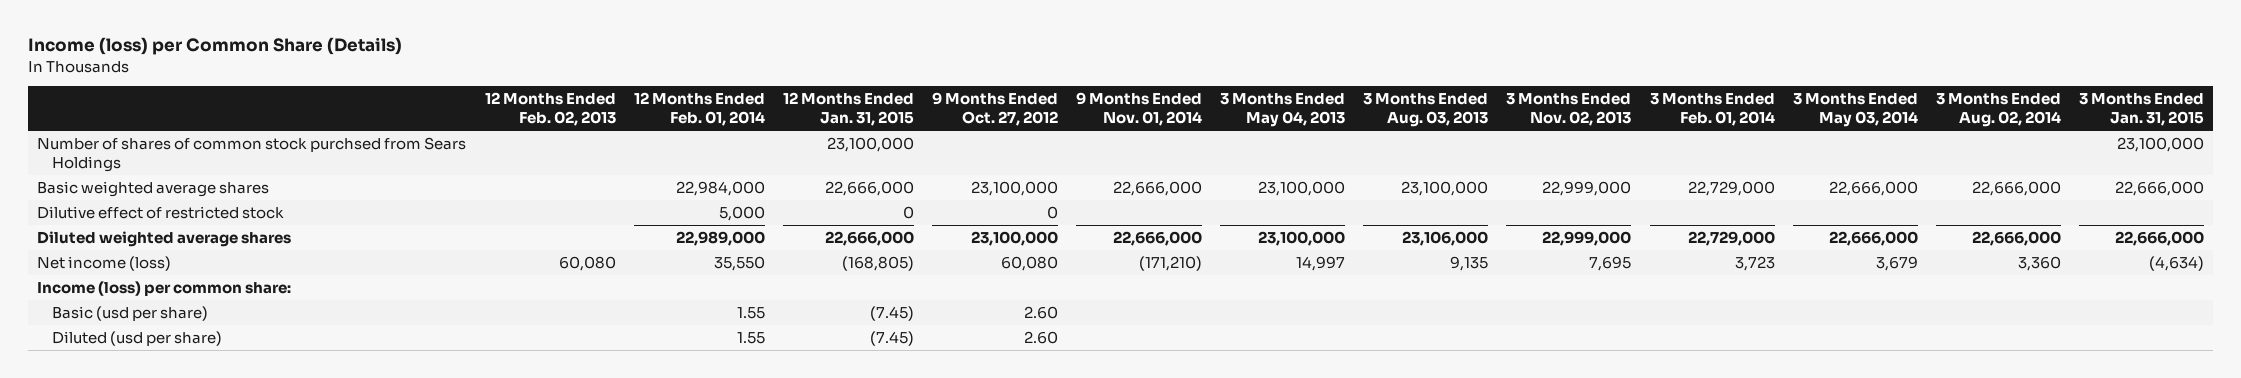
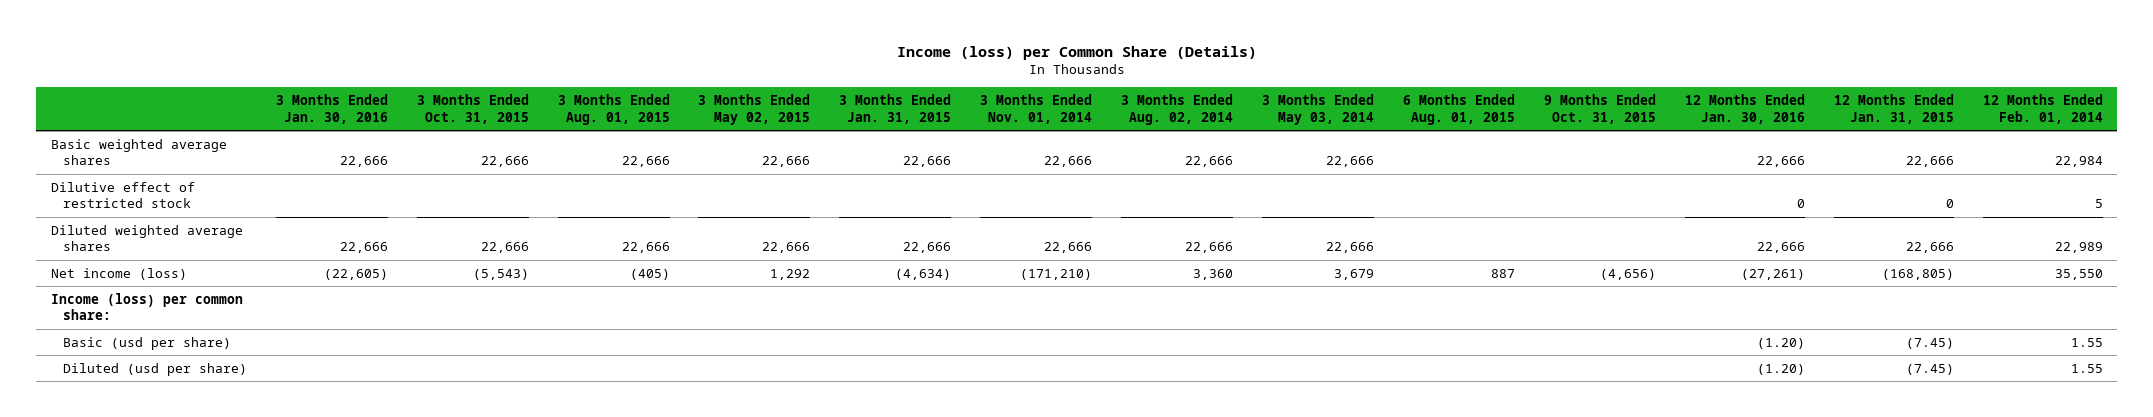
[484,92,616,127] 12 Months Ended Feb. 02, 2013 -> none
[931,92,1058,127] 9 Months Ended Oct. 27, 2012 -> none
[1076,92,1203,127] 9 Months Ended Nov. 01, 2014 -> none
[1220,93,1346,128] 3 Months Ended May 04, 2013 -> none
[1363,93,1489,128] 3 Months Ended Aug. 03, 2013 -> none
[1506,93,1632,127] 3 Months Ended Nov. 02, 2013 -> none
[1649,93,1775,127] 3 Months Ended Feb. 01, 2014 -> none
none -> [275,94,388,124] 3 Months Ended Jan. 30, 2016
none -> [416,94,529,124] 3 Months Ended Oct. 31, 2015
none -> [557,94,670,125] 3 Months Ended Aug. 01, 2015
none -> [698,94,811,125] 3 Months Ended May 02, 2015
none -> [980,94,1093,124] 3 Months Ended Nov. 01, 2014
none -> [1402,94,1515,125] 6 Months Ended Aug. 01, 2015
none -> [1543,94,1656,124] 9 Months Ended Oct. 31, 2015
none -> [1684,94,1805,124] 12 Months Ended Jan. 30, 2016
[37,136,467,172] Number of shares of common stock purchsed from Sears Holdings -> none
[675,180,765,196] 22,984,000 -> [2054,156,2103,168] 22,984
[824,180,914,196] 22,666,000 -> [1905,156,1954,168] 22,666
[1828,180,1918,196] 22,666,000 -> [1326,156,1375,168] 22,666
[1971,180,2061,196] 22,666,000 -> [1185,156,1234,168] 22,666
[2114,180,2204,196] 22,666,000 -> [903,156,952,168] 22,666
[718,205,765,221] 5,000 -> [2094,199,2103,209] 5
[675,230,765,246] 22,989,000 -> [2054,242,2103,254] 22,989
[824,230,914,246] 22,666,000 -> [1905,242,1954,254] 22,666
[1828,230,1918,246] 22,666,000 -> [1326,242,1375,254] 22,666
[1971,230,2061,246] 22,666,000 -> [1185,242,1234,254] 22,666
[2114,230,2204,246] 22,666,000 -> [903,242,952,254] 22,666

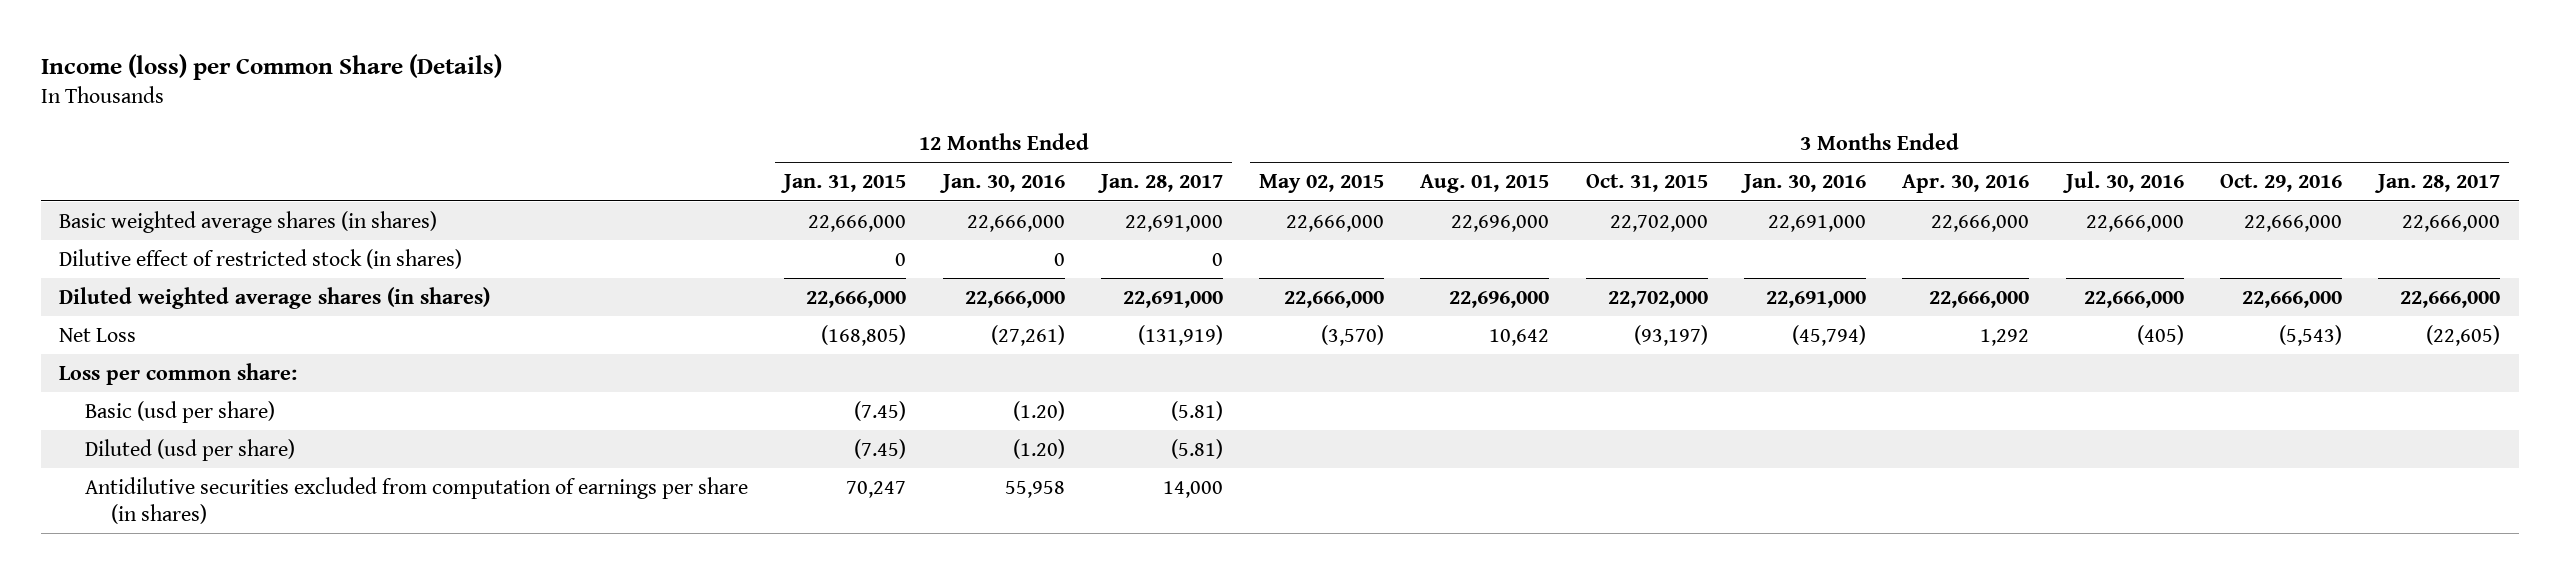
[839,94,952,124] 3 Months Ended Jan. 31, 2015 -> none
[980,94,1093,124] 3 Months Ended Nov. 01, 2014 -> none
[1121,94,1234,125] 3 Months Ended Aug. 02, 2014 -> none
[1262,94,1375,125] 3 Months Ended May 03, 2014 -> none
[1402,94,1515,125] 6 Months Ended Aug. 01, 2015 -> none
[1543,94,1656,124] 9 Months Ended Oct. 31, 2015 -> none
[1982,94,2103,124] 12 Months Ended Feb. 01, 2014 -> none
none -> [1096,174,1223,194] Jan. 28, 2017
none -> [1902,174,2030,194] Apr. 30, 2016
none -> [2061,171,2184,194] Jul. 30, 2016
none -> [2220,174,2343,193] Oct. 29, 2016
none -> [2374,174,2501,194] Jan. 28, 2017
[50,138,227,166] Basic weighted average shares -> [59,210,438,233] Basic weighted average shares (in shares)
[339,156,388,168] 22,666 -> [1768,214,1867,232] 22,691,000
[480,156,529,168] 22,666 -> [1609,214,1708,232] 22,702,000
[621,156,670,168] 22,666 -> [1451,214,1550,232] 22,696,000
[762,156,811,168] 22,666 -> [1286,214,1385,232] 22,666,000
[1756,156,1805,168] 22,666 -> [966,214,1065,232] 22,666,000
[1905,156,1954,168] 22,666 -> [808,214,907,232] 22,666,000
[50,181,195,209] Dilutive effect of restricted stock -> [59,248,463,269] Dilutive effect of restricted stock (in shares)
[50,224,243,252] Diluted weighted average shares -> [59,286,491,309] Diluted weighted average shares (in shares)
[339,242,388,254] 22,666 -> [1766,290,1867,308] 22,691,000
[480,242,529,254] 22,666 -> [1607,290,1708,308] 22,702,000
[621,242,670,254] 22,666 -> [1449,290,1550,308] 22,696,000
[762,242,811,254] 22,666 -> [1284,290,1385,308] 22,666,000
[1756,242,1805,254] 22,666 -> [964,290,1065,308] 22,666,000
[1905,242,1954,254] 22,666 -> [806,290,907,308] 22,666,000
[50,267,187,280] Net income (loss) -> [59,327,137,342] Net Loss
[323,268,388,280] (22,605) -> [1792,324,1867,346] (45,794)
[472,268,529,280] (5,543) -> [1633,324,1708,346] (93,197)
[629,268,670,280] (405) -> [1489,328,1550,346] 10,642
[770,268,811,280] 1,292 -> [1321,324,1385,346] (3,570)
[50,292,243,321] Income (loss) per common share: -> [59,362,298,385] Loss per common share:
none -> [84,476,748,524] Antidilutive securities excluded from computation of earnings per share (in shares)

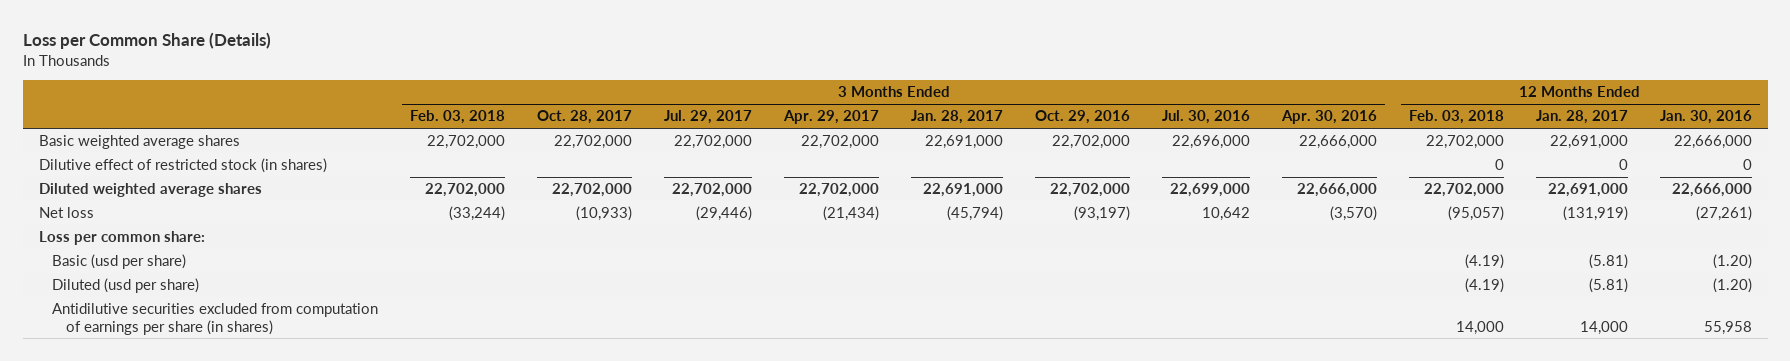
[40,54,502,81] Income (loss) per Common Share (Details) -> [22,31,271,49] Loss per Common Share (Details)
[780,174,907,194] Jan. 31, 2015 -> none
[1259,174,1385,194] May 02, 2015 -> none
[1420,174,1550,194] Aug. 01, 2015 -> none
[1585,174,1708,193] Oct. 31, 2015 -> none
[1740,174,1867,194] Jan. 30, 2016 -> none
none -> [410,110,506,125] Feb. 03, 2018
none -> [537,110,633,125] Oct. 28, 2017
none -> [664,110,753,125] Jul. 29, 2017
none -> [783,110,880,125] Apr. 29, 2017
none -> [1408,110,1504,125] Feb. 03, 2018
[59,210,438,233] Basic weighted average shares (in shares) -> [38,135,240,150] Basic weighted average shares
[2085,214,2184,232] 22,666,000 -> [1171,135,1250,150] 22,696,000
[2244,214,2343,232] 22,666,000 -> [1051,135,1130,150] 22,702,000
[2402,214,2501,232] 22,666,000 -> [925,135,1004,150] 22,691,000
[59,286,491,309] Diluted weighted average shares (in shares) -> [38,183,262,198] Diluted weighted average shares
[2083,290,2184,308] 22,666,000 -> [1169,183,1250,198] 22,699,000
[2242,290,2343,308] 22,666,000 -> [1049,183,1130,198] 22,702,000
[2400,290,2501,308] 22,666,000 -> [923,183,1004,198] 22,691,000
[59,327,137,342] Net Loss -> [38,207,94,219] Net loss
[1980,328,2030,346] 1,292 -> [1329,206,1377,222] (3,570)
[2136,324,2184,345] (405) -> [1201,207,1250,222] 10,642
[2279,324,2343,346] (5,543) -> [1073,206,1130,222] (93,197)
[2426,324,2501,346] (22,605) -> [947,206,1004,222] (45,794)

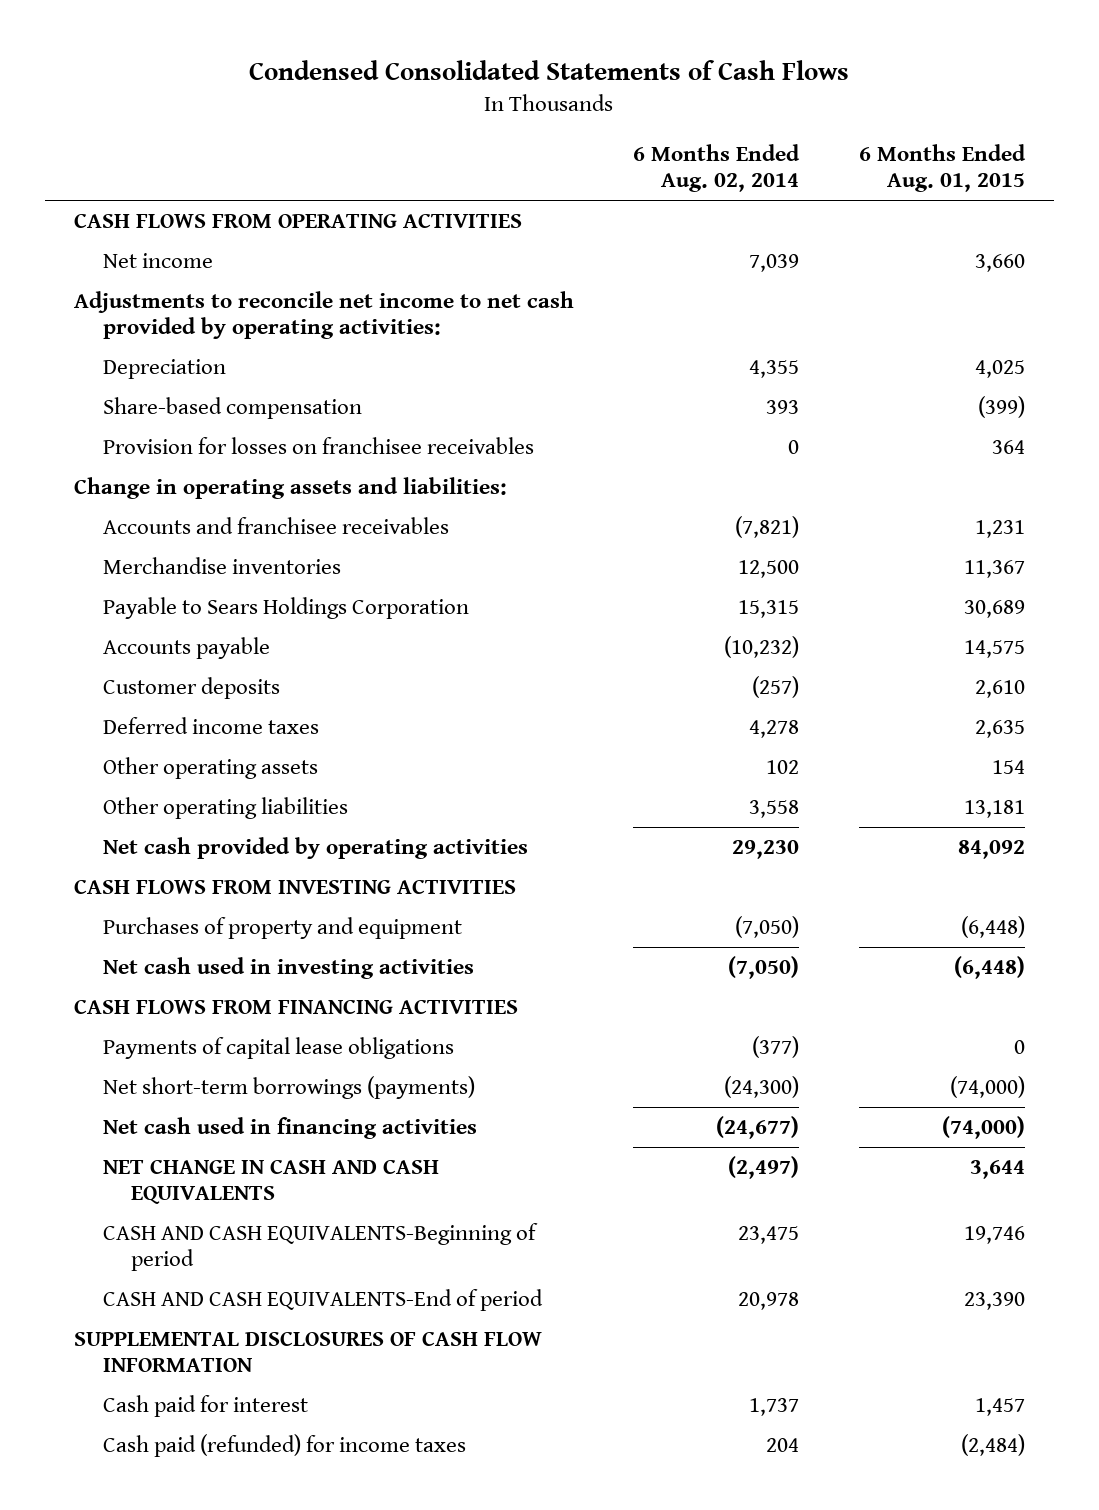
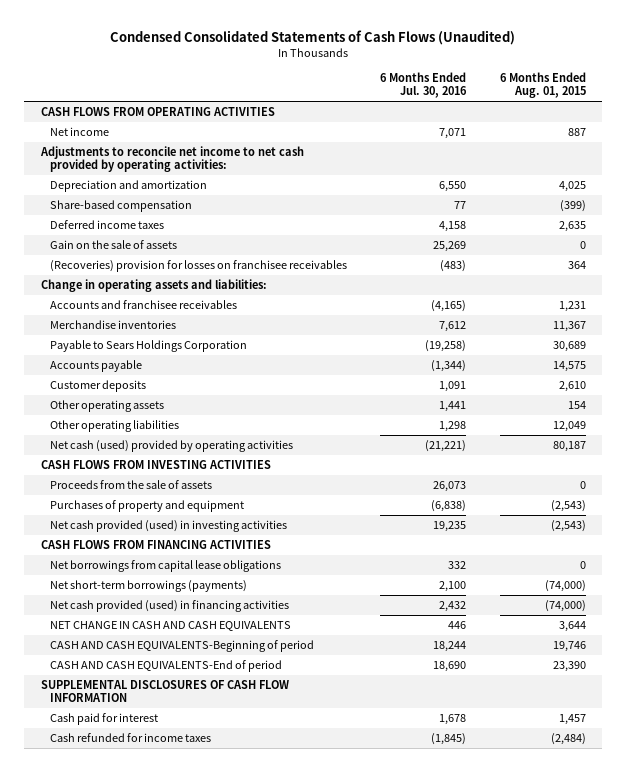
[249,60,850,81] Condensed Consolidated Statements of Cash Flows -> [110,29,516,45] Condensed Consolidated Statements of Cash Flows (Unaudited)
[633,143,801,193] 6 Months Ended Aug. 02, 2014 -> none
none -> [380,72,468,99] 6 Months Ended Jul. 30, 2016
[974,253,1025,272] 3,660 -> [567,128,586,137] 887
[102,358,226,379] Depreciation -> [49,180,207,193] Depreciation and amortization
[102,716,319,734] Deferred income taxes -> [49,220,164,230] Deferred income taxes
none -> [49,240,177,250] Gain on the sale of assets
[102,436,534,454] Provision for losses on franchisee receivables -> [49,260,347,273] (Recoveries) provision for losses on franchisee receivables
[963,799,1025,818] 13,181 -> [552,421,586,433] 12,049
[102,836,528,859] Net cash provided by operating activities -> [49,440,293,453] Net cash (used) provided by operating activities
[957,839,1025,859] 84,092 -> [552,441,586,453] 80,187
none -> [49,480,212,490] Proceeds from the sale of assets
[960,915,1025,938] (6,448) -> [550,500,586,513] (2,543)
[102,956,474,979] Net cash used in investing activities -> [49,520,287,533] Net cash provided (used) in investing activities
[953,955,1025,979] (6,448) -> [550,520,586,533] (2,543)
[102,1036,454,1059] Payments of capital lease obligations -> none
none -> [49,560,281,573] Net borrowings from capital lease obligations
[102,1116,477,1139] Net cash used in financing activities -> [49,600,289,613] Net cash provided (used) in financing activities
[102,1433,466,1457] Cash paid (refunded) for income taxes -> [49,733,211,743] Cash refunded for income taxes

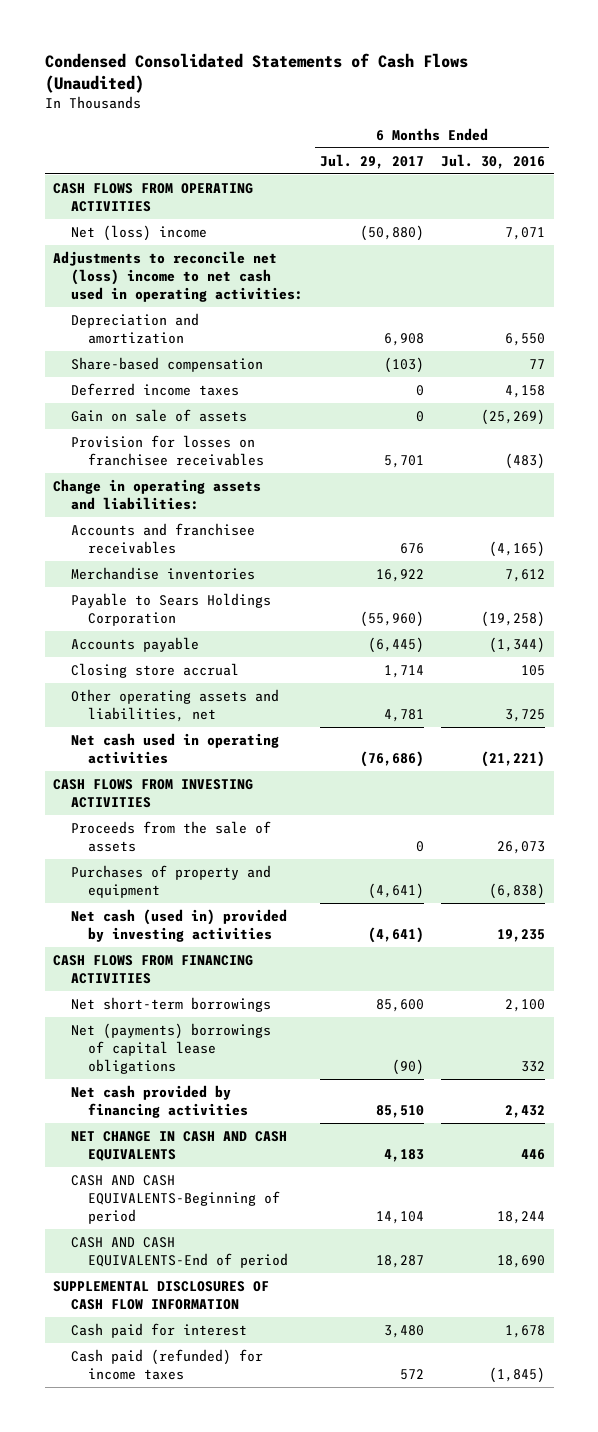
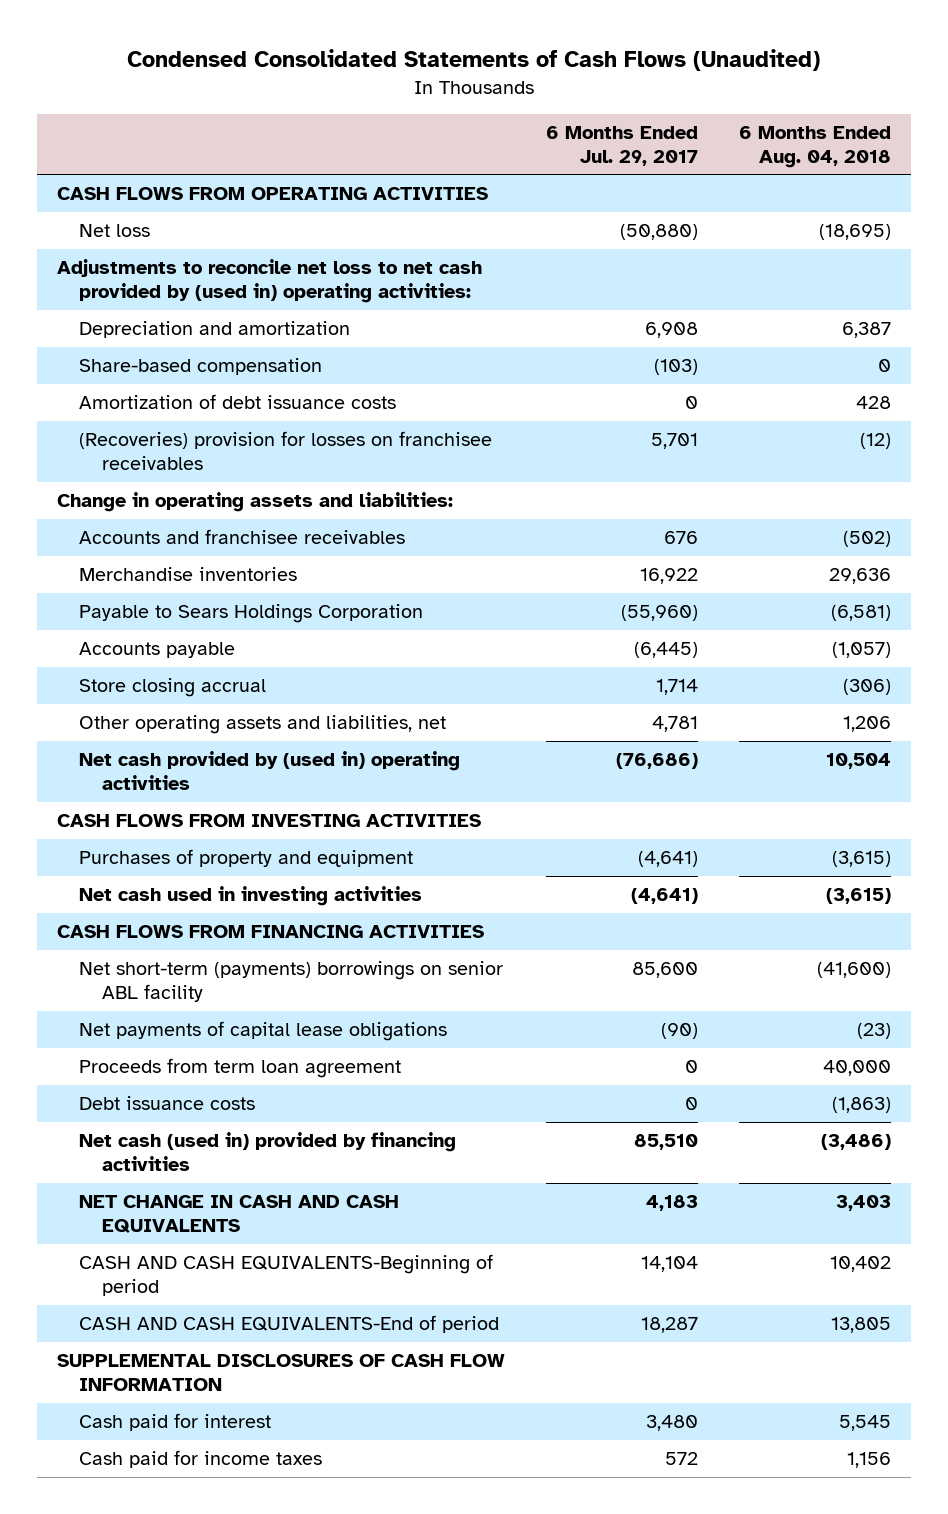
[441,153,546,169] Jul. 30, 2016 -> none
none -> [738,125,891,168] 6 Months Ended Aug. 04, 2018
[70,224,207,241] Net (loss) income -> [79,224,151,238] Net loss
[53,250,303,302] Adjustments to reconcile net (loss) income to net cash used in operating activities: -> [57,259,483,304] Adjustments to reconcile net loss to net cash provided by (used in) operating activities:
[70,382,239,396] Deferred income taxes -> none
[70,408,247,422] Gain on sale of assets -> none
none -> [79,394,397,410] Amortization of debt issuance costs
[70,434,264,466] Provision for losses on franchisee receivables -> [79,431,493,471] (Recoveries) provision for losses on franchisee receivables
[70,662,239,678] Closing store accrual -> [79,678,267,698] Store closing accrual
[70,732,279,764] Net cash used in operating activities -> [79,751,461,791] Net cash provided by (used in) operating activities
[70,820,271,852] Proceeds from the sale of assets -> none
[70,908,287,942] Net cash (used in) provided by investing activities -> [79,886,423,907] Net cash used in investing activities
[70,996,271,1012] Net short-term borrowings -> [79,961,504,1003] Net short-term (payments) borrowings on senior ABL facility
[70,1022,271,1074] Net (payments) borrowings of capital lease obligations -> [79,1021,448,1042] Net payments of capital lease obligations
none -> [79,1058,402,1079] Proceeds from term loan agreement
none -> [79,1096,256,1111] Debt issuance costs
[70,1084,248,1118] Net cash provided by financing activities -> [79,1132,457,1172] Net cash (used in) provided by financing activities
[70,1348,263,1380] Cash paid (refunded) for income taxes -> [79,1450,323,1469] Cash paid for income taxes

